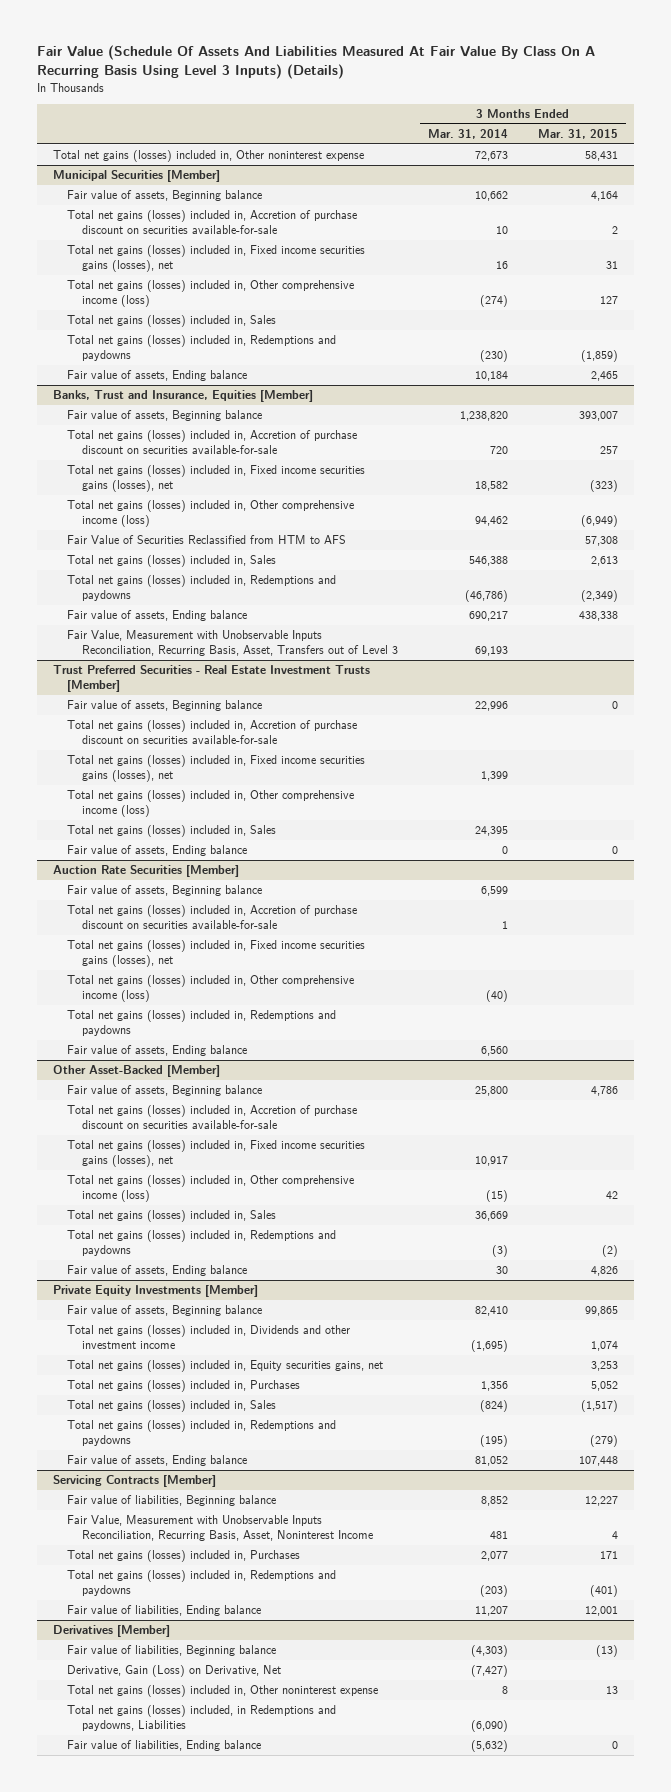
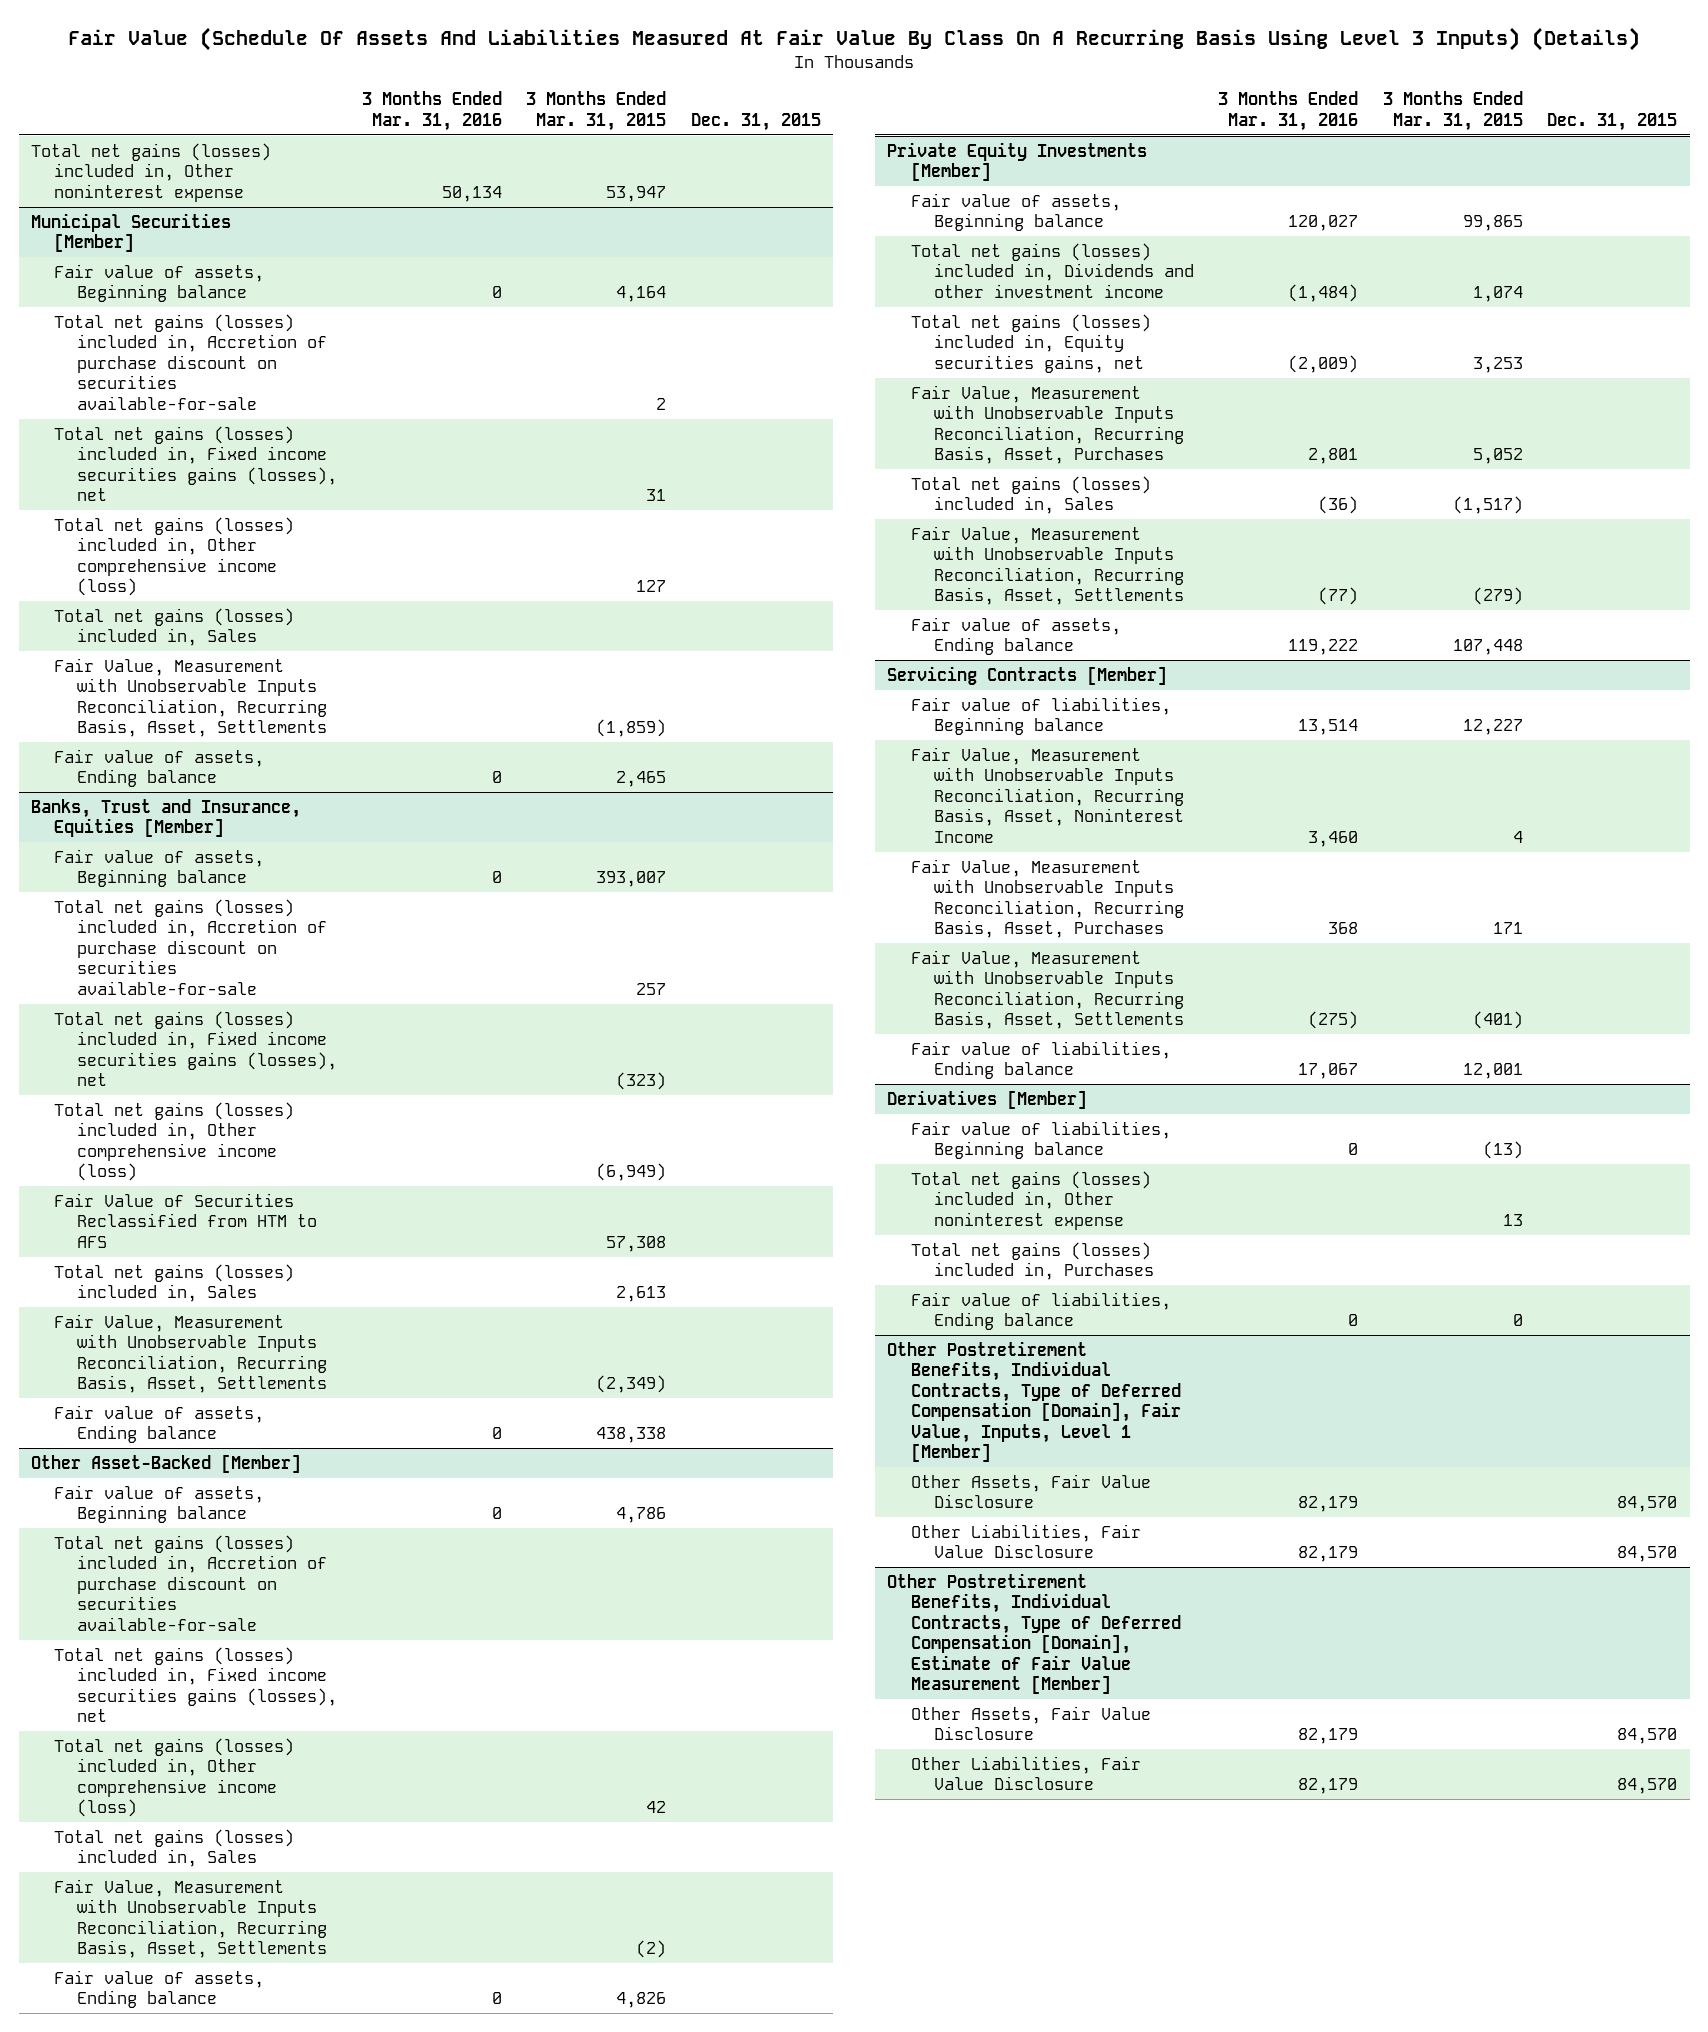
[427,129,508,140] Mar. 31, 2014 -> none
none -> [361,91,502,131] 3 Months Ended Mar. 31, 2016
none -> [690,112,821,131] Dec. 31, 2015
[585,151,619,162] 58,431 -> [606,185,667,202] 53,947
[67,335,337,362] Total net gains (losses) included in, Redemptions and paydowns -> [53,657,328,738] Fair Value, Measurement with Unobservable Inputs Reconciliation, Recurring Basis, Asset, Settlements
[67,575,337,602] Total net gains (losses) included in, Redemptions and paydowns -> [53,1313,328,1394] Fair Value, Measurement with Unobservable Inputs Reconciliation, Recurring Basis, Asset, Settlements
[67,630,398,657] Fair Value, Measurement with Unobservable Inputs Reconciliation, Recurring Basis, Asset, Transfers out of Level 3 -> none
[52,665,370,693] Trust Preferred Securities - Real Estate Investment Trusts [Member] -> none
[67,700,263,712] Fair value of assets, Beginning balance -> none
[67,720,358,745] Total net gains (losses) included in, Accretion of purchase discount on securities available-for-sale -> none
[67,755,366,783] Total net gains (losses) included in, Fixed income securities gains (losses), net -> none
[67,790,355,818] Total net gains (losses) included in, Other comprehensive income (loss) -> none
[67,825,277,838] Total net gains (losses) included in, Sales -> none
[67,845,248,857] Fair value of assets, Ending balance -> none
[52,865,239,878] Auction Rate Securities [Member] -> none
[67,885,263,897] Fair value of assets, Beginning balance -> none
[67,905,358,930] Total net gains (losses) included in, Accretion of purchase discount on securities available-for-sale -> none
[67,940,366,968] Total net gains (losses) included in, Fixed income securities gains (losses), net -> none
[67,975,355,1003] Total net gains (losses) included in, Other comprehensive income (loss) -> none
[67,1010,337,1037] Total net gains (losses) included in, Redemptions and paydowns -> none
[67,1045,248,1057] Fair value of assets, Ending balance -> none
[67,1230,337,1257] Total net gains (losses) included in, Redemptions and paydowns -> [53,1878,328,1959] Fair Value, Measurement with Unobservable Inputs Reconciliation, Recurring Basis, Asset, Settlements
[67,1380,301,1393] Total net gains (losses) included in, Purchases -> [910,384,1184,465] Fair Value, Measurement with Unobservable Inputs Reconciliation, Recurring Basis, Asset, Purchases
[67,1420,337,1447] Total net gains (losses) included in, Redemptions and paydowns -> [910,525,1184,606] Fair Value, Measurement with Unobservable Inputs Reconciliation, Recurring Basis, Asset, Settlements
[67,1550,301,1563] Total net gains (losses) included in, Purchases -> [910,858,1184,939] Fair Value, Measurement with Unobservable Inputs Reconciliation, Recurring Basis, Asset, Purchases
[67,1570,337,1597] Total net gains (losses) included in, Redemptions and paydowns -> [910,949,1184,1030] Fair Value, Measurement with Unobservable Inputs Reconciliation, Recurring Basis, Asset, Settlements
[67,1665,282,1678] Derivative, Gain (Loss) on Derivative, Net -> none
[67,1705,337,1732] Total net gains (losses) included, in Redemptions and paydowns, Liabilities -> [910,1241,1154,1281] Total net gains (losses) included in, Purchases
none -> [887,1340,1181,1463] Other Postretirement Benefits, Individual Contracts, Type of Deferred Compensation [Domain], Fair Value, Inputs, Level 1 [Member]
none -> [910,1473,1151,1509] Other Assets, Fair Value Disclosure
none -> [910,1523,1141,1559] Other Liabilities, Fair Value Disclosure
none -> [887,1572,1181,1695] Other Postretirement Benefits, Individual Contracts, Type of Deferred Compensation [Domain], Estimate of Fair Value Measurement [Member]
none -> [910,1705,1151,1741] Other Assets, Fair Value Disclosure
none -> [910,1755,1141,1791] Other Liabilities, Fair Value Disclosure

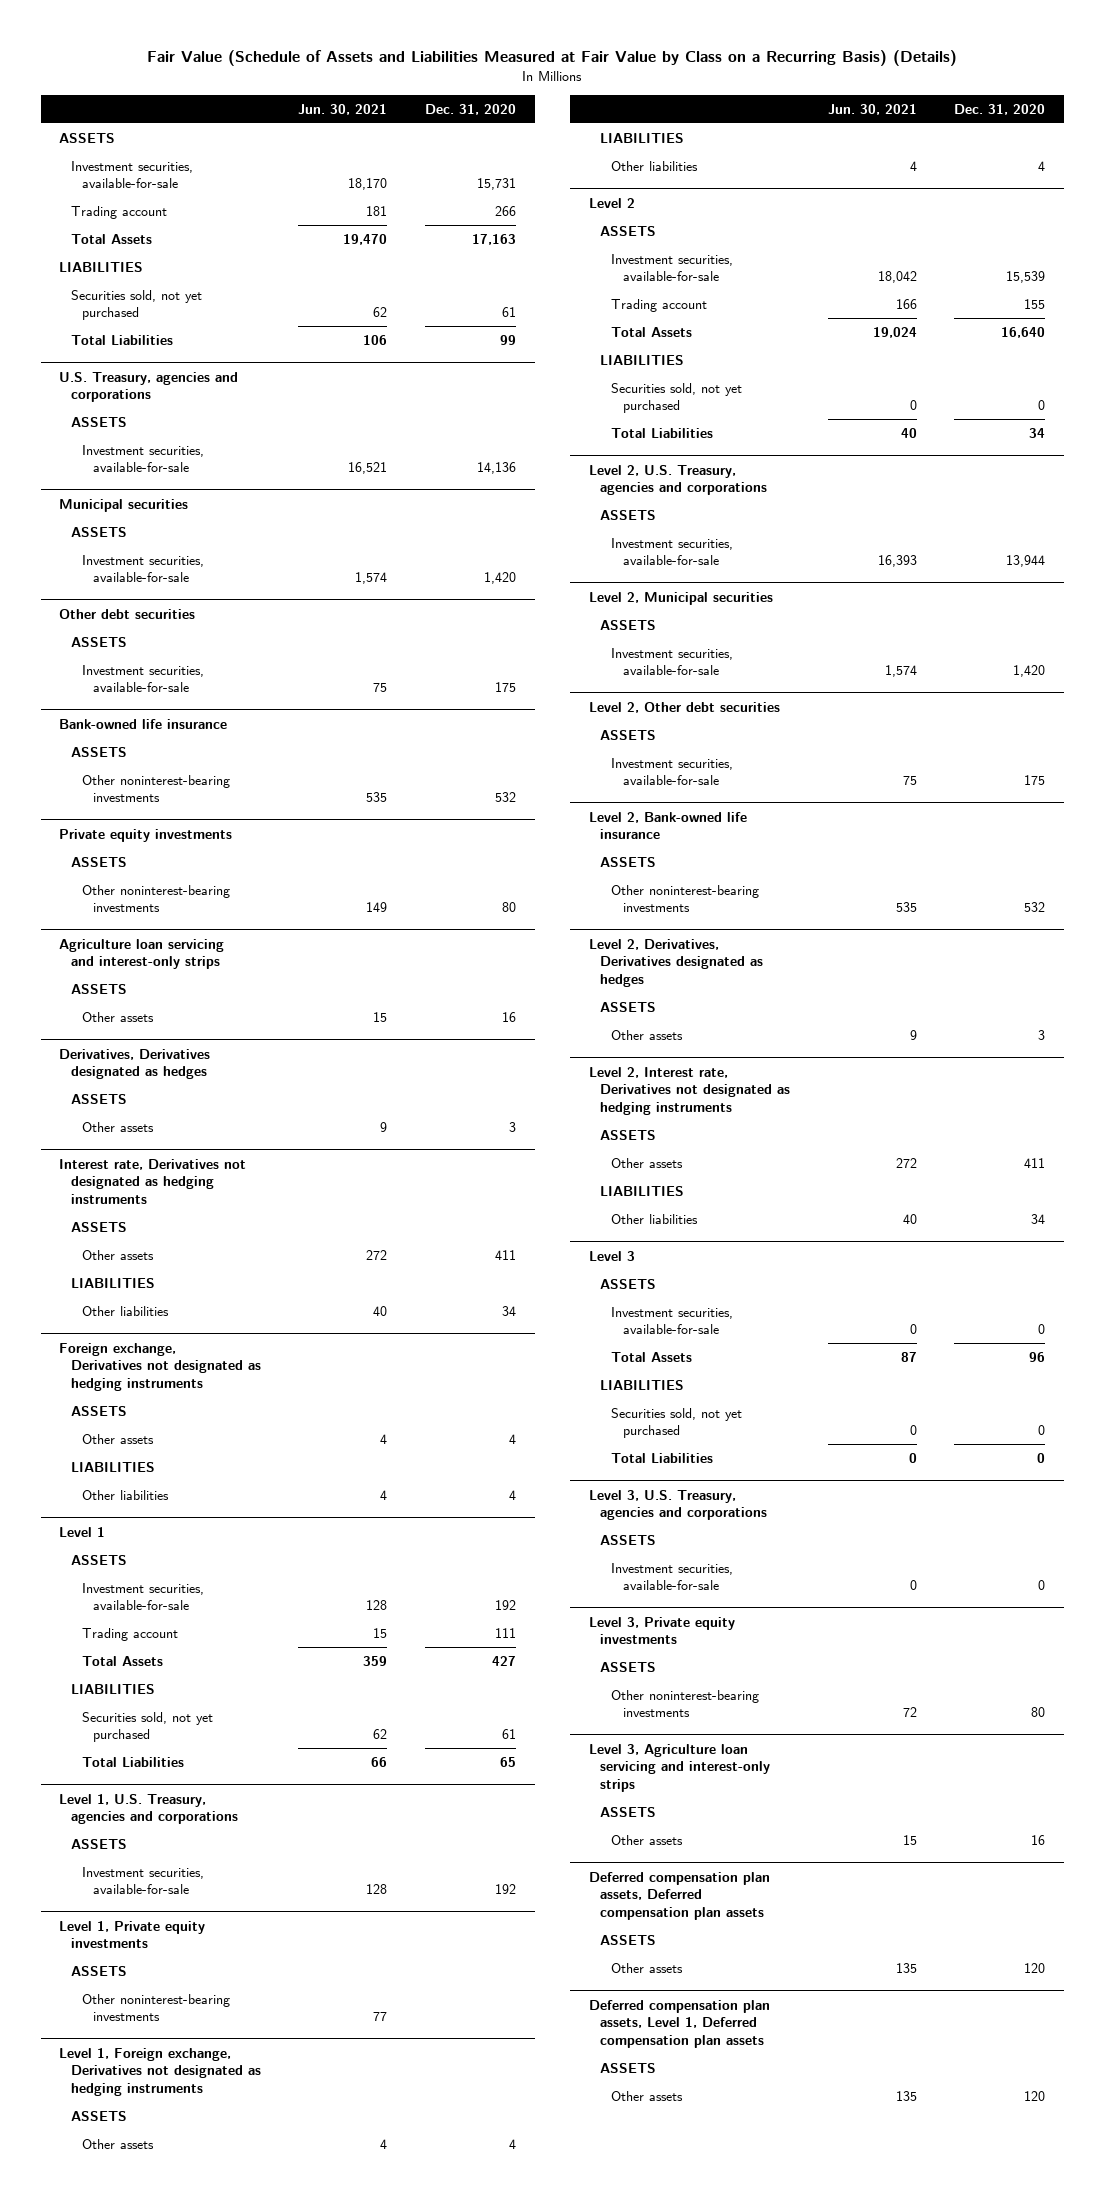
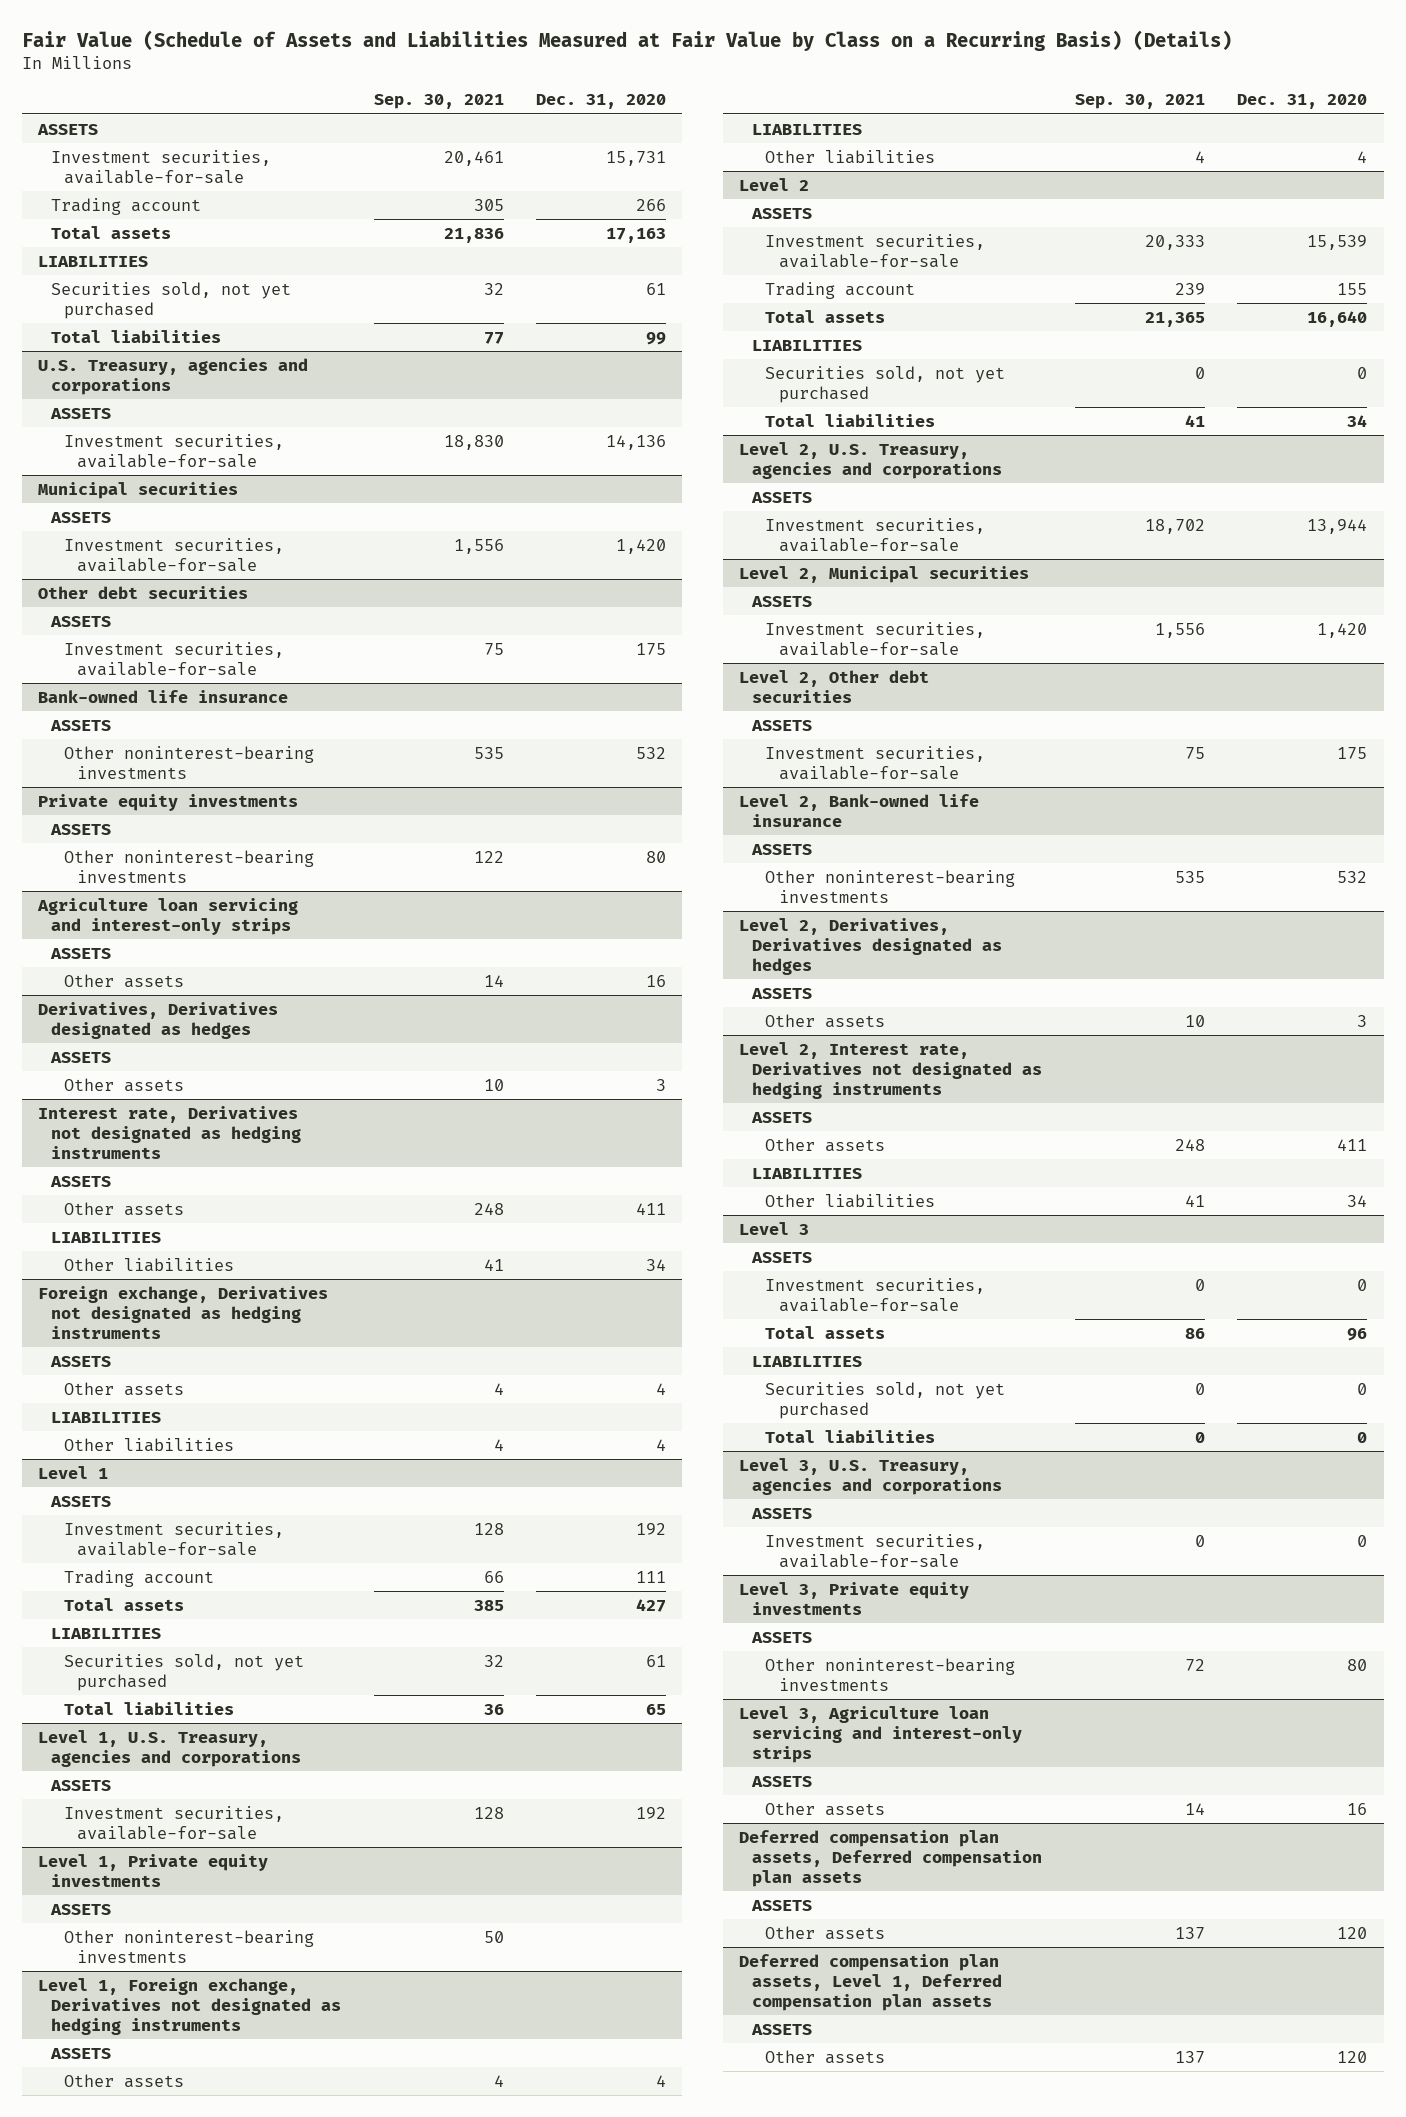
[298,103,388,115] Jun. 30, 2021 -> none
none -> [373,94,504,110] Sep. 30, 2021
[70,233,152,244] Total Assets -> [51,225,172,239] Total assets
[70,334,173,345] Total Liabilities -> [51,329,222,343] Total liabilities
[82,1655,164,1666] Total Assets -> [64,1597,185,1611] Total assets
[82,1756,185,1767] Total Liabilities -> [64,1701,235,1715] Total liabilities
[611,326,693,337] Total Assets -> [765,309,886,323] Total assets
[611,427,714,438] Total Liabilities -> [765,413,936,427] Total liabilities
[611,1351,693,1362] Total Assets -> [765,1325,886,1339] Total assets
[611,1452,714,1463] Total Liabilities -> [765,1429,936,1443] Total liabilities

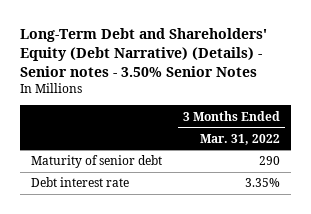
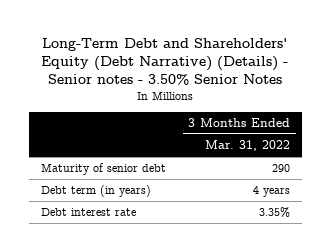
none -> [40,185,151,198] Debt term (in years)

